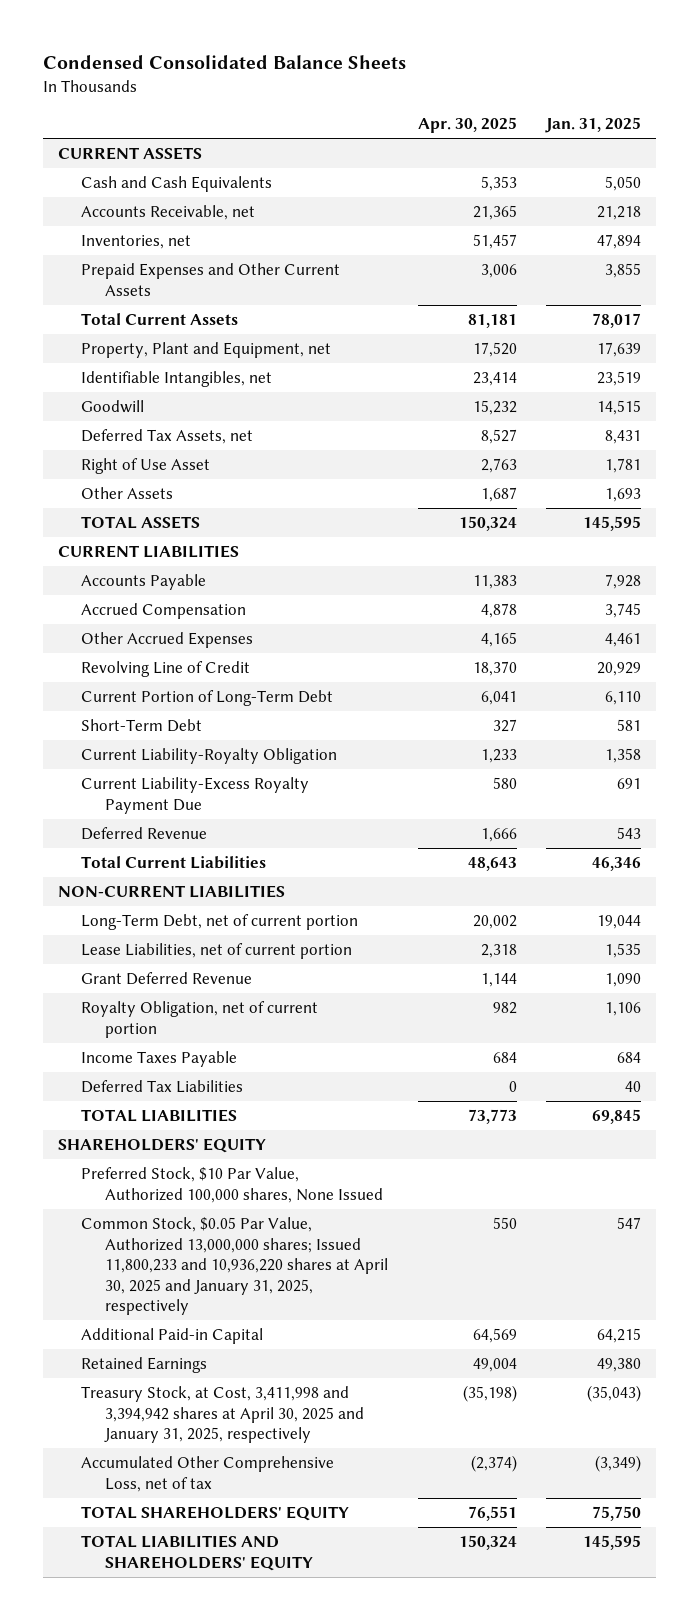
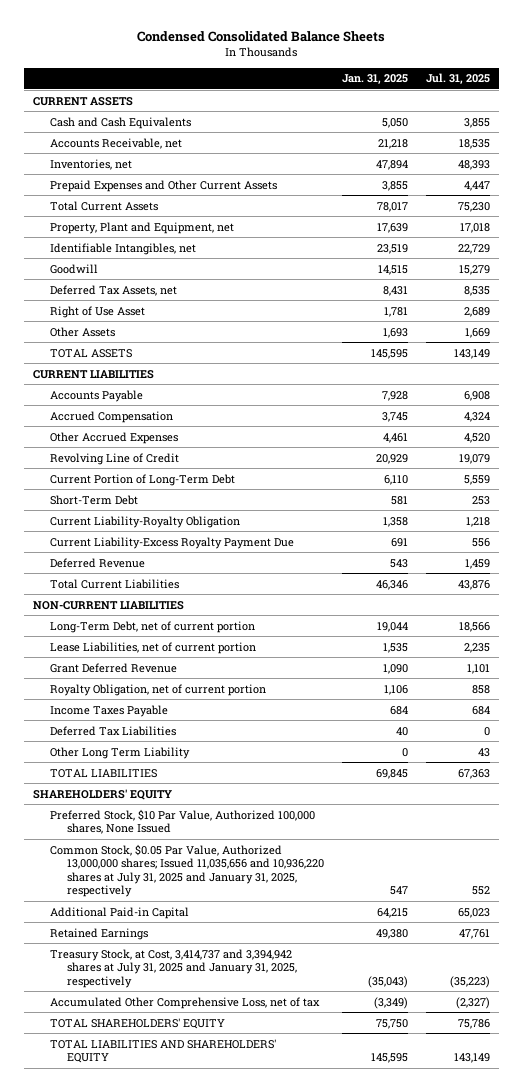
[417,117,517,134] Apr. 30, 2025 -> none
none -> [426,73,491,85] Jul. 31, 2025
none -> [49,746,190,759] Other Long Term Liability
[81,1217,389,1316] Common Stock, $0.05 Par Value, Authorized 13,000,000 shares; Issued 11,800,233 and 10,936,220 shares at April 30, 2025 and January 31, 2025, respectively -> [49,843,324,898] Common Stock, $0.05 Par Value, Authorized 13,000,000 shares; Issued 11,035,656 and 10,936,220 shares at July 31, 2025 and January 31, 2025, respectively
[81,1386,365,1444] Treasury Stock, at Cost, 3,411,998 and 3,394,942 shares at April 30, 2025 and January 31, 2025, respectively -> [49,948,297,988] Treasury Stock, at Cost, 3,414,737 and 3,394,942 shares at July 31, 2025 and January 31, 2025, respectively

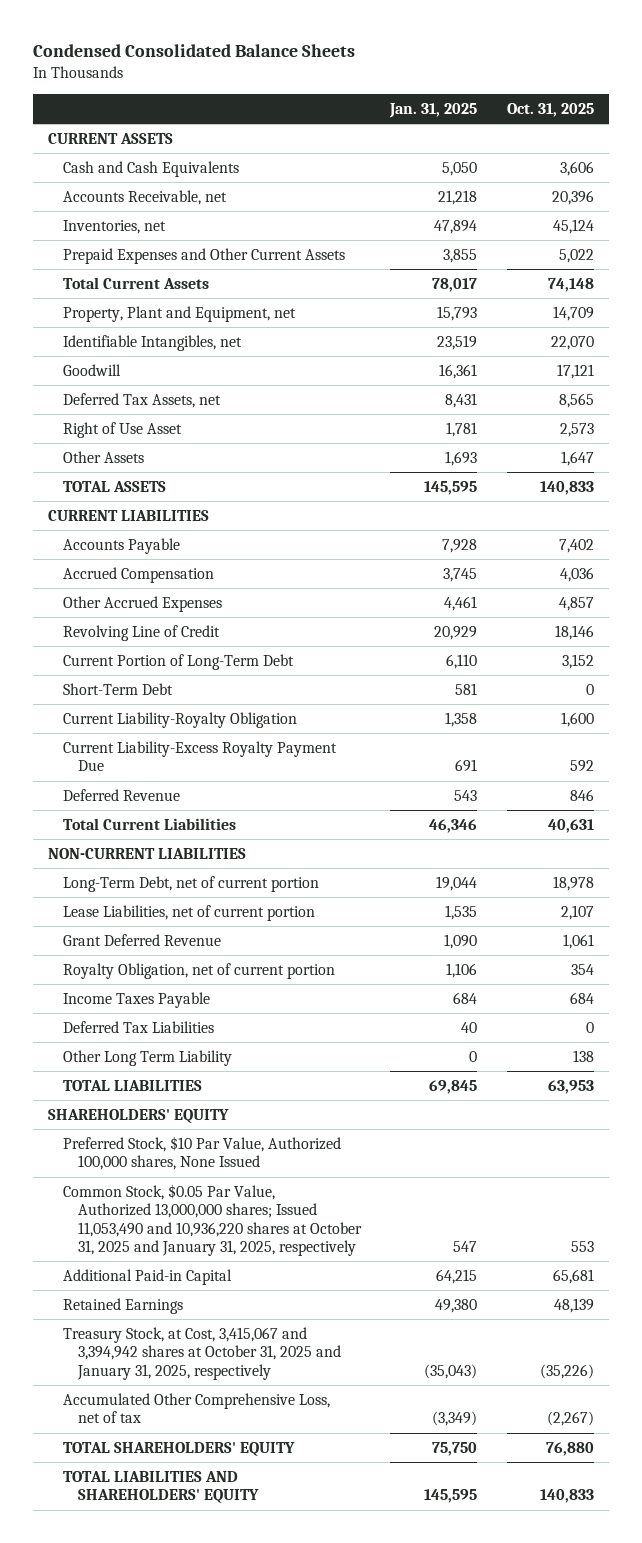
[426,73,491,85] Jul. 31, 2025 -> none
none -> [506,102,594,117] Oct. 31, 2025
[376,222,408,233] 17,639 -> [437,305,478,321] 15,793
[377,264,408,275] 14,515 -> [439,363,478,379] 16,361
[49,843,324,898] Common Stock, $0.05 Par Value, Authorized 13,000,000 shares; Issued 11,035,656 and 10,936,220 shares at July 31, 2025 and January 31, 2025, respectively -> [62,1183,362,1256] Common Stock, $0.05 Par Value, Authorized 13,000,000 shares; Issued 11,053,490 and 10,936,220 shares at October 31, 2025 and January 31, 2025, respectively
[49,948,297,988] Treasury Stock, at Cost, 3,414,737 and 3,394,942 shares at July 31, 2025 and January 31, 2025, respectively -> [62,1326,341,1380] Treasury Stock, at Cost, 3,415,067 and 3,394,942 shares at October 31, 2025 and January 31, 2025, respectively

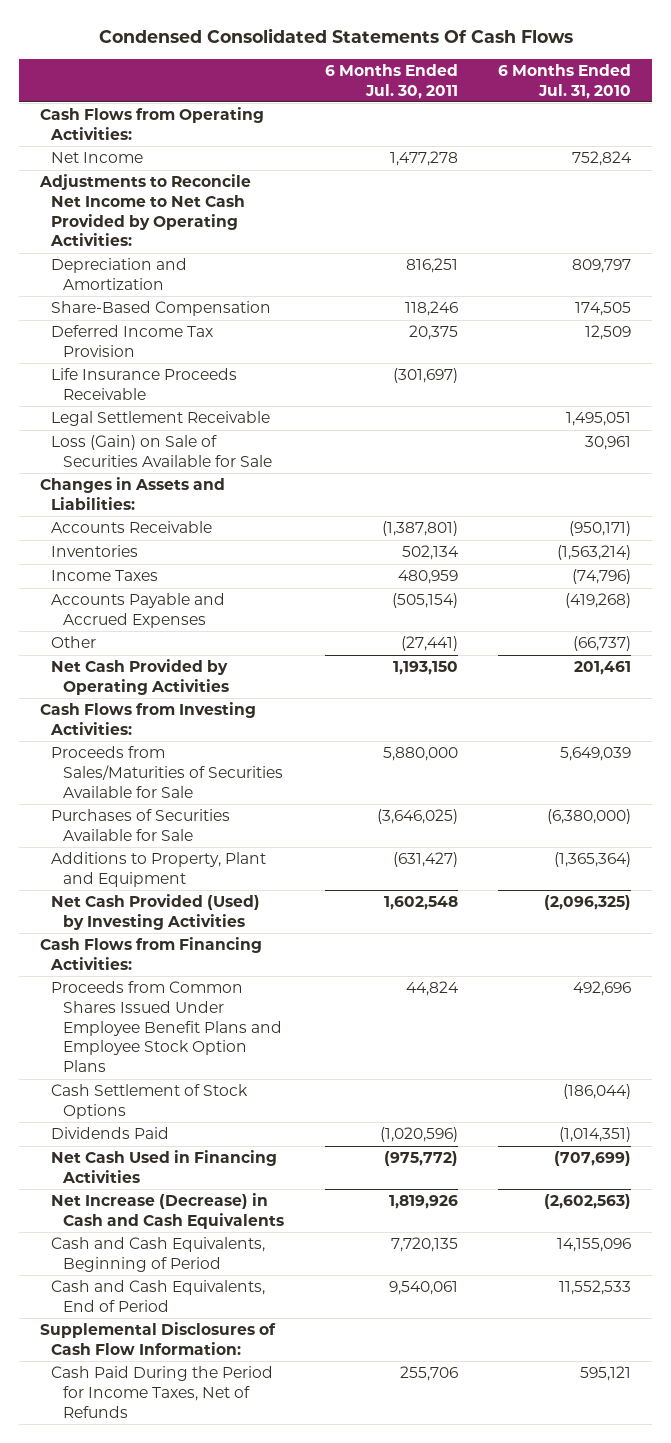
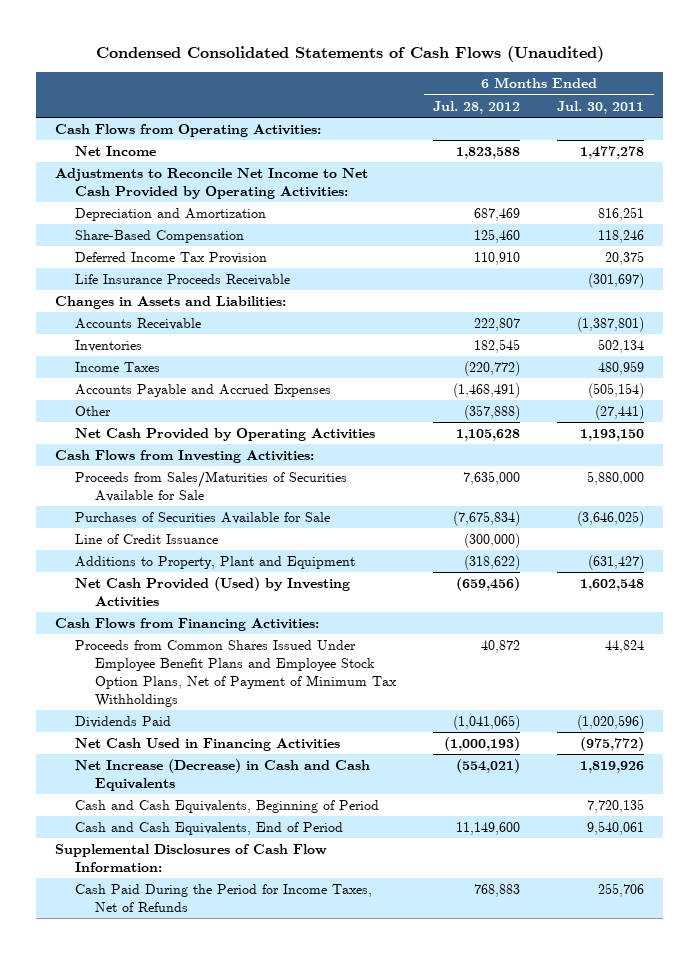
[98,28,573,44] Condensed Consolidated Statements Of Cash Flows -> [95,46,604,63] Condensed Consolidated Statements of Cash Flows (Unaudited)
[498,63,632,99] 6 Months Ended Jul. 31, 2010 -> none
none -> [433,100,521,114] Jul. 28, 2012
[51,411,271,427] Legal Settlement Receivable -> none
[51,435,273,467] Loss (Gain) on Sale of Securities Available for Sale -> none
none -> [75,534,219,545] Line of Credit Issuance
[51,1084,249,1119] Cash Settlement of Stock Options -> none
[51,981,283,1073] Proceeds from Common Shares Issued Under Employee Benefit Plans and Employee Stock Option Plans -> [75,640,397,707] Proceeds from Common Shares Issued Under Employee Benefit Plans and Employee Stock Option Plans, Net of Payment of Minimum Tax Withholdings

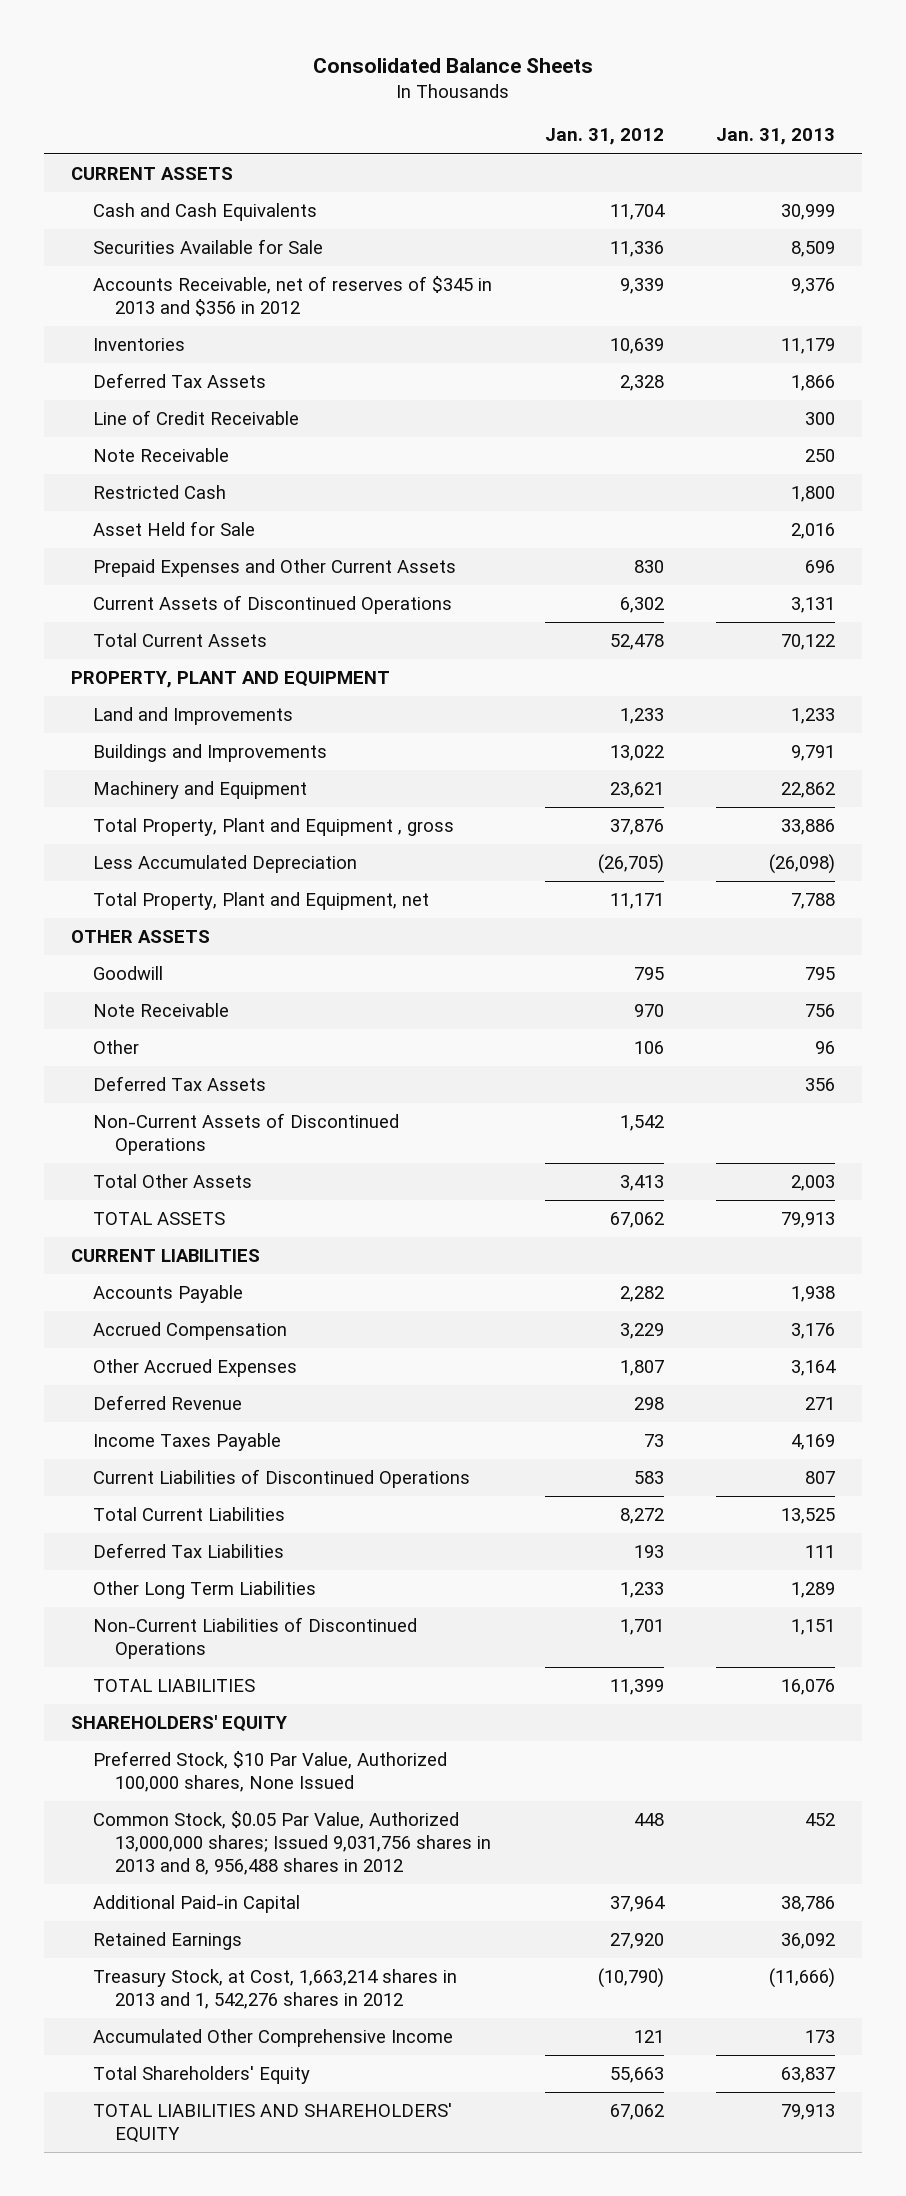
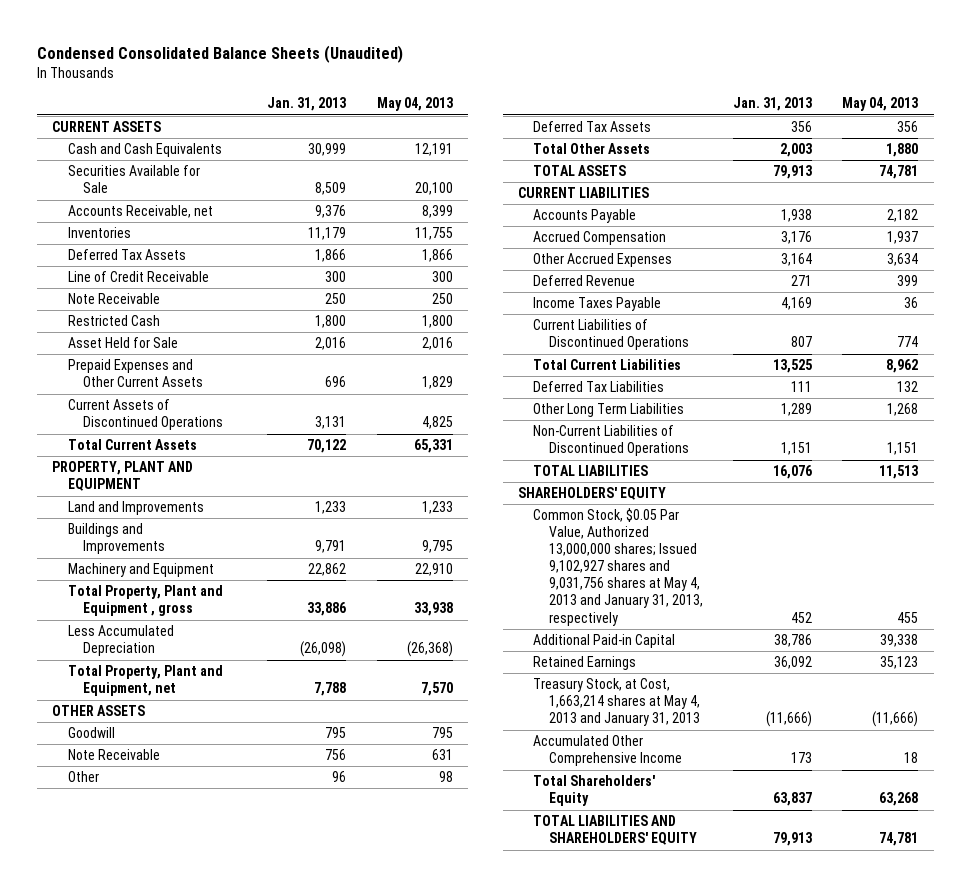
[313,57,594,73] Consolidated Balance Sheets -> [37,45,404,64] Condensed Consolidated Balance Sheets (Unaudited)
[544,128,664,146] Jan. 31, 2012 -> none
none -> [376,97,453,112] May 04, 2013
[93,276,493,316] Accounts Receivable, net of reserves of $345 in 2013 and $356 in 2012 -> [67,205,213,219] Accounts Receivable, net
[93,1113,400,1155] Non-Current Assets of Discontinued Operations -> none
[93,1751,448,1792] Preferred Stock, $10 Par Value, Authorized 100,000 shares, None Issued -> none
[93,1811,492,1875] Common Stock, $0.05 Par Value, Authorized 13,000,000 shares; Issued 9,031,756 shares in 2013 and 8, 956,488 shares in 2012 -> [533,508,703,626] Common Stock, $0.05 Par Value, Authorized 13,000,000 shares; Issued 9,102,927 shares and 9,031,756 shares at May 4, 2013 and January 31, 2013, respectively
[93,1969,458,2009] Treasury Stock, at Cost, 1,663,214 shares in 2013 and 1, 542,276 shares in 2012 -> [533,678,700,727] Treasury Stock, at Cost, 1,663,214 shares at May 4, 2013 and January 31, 2013

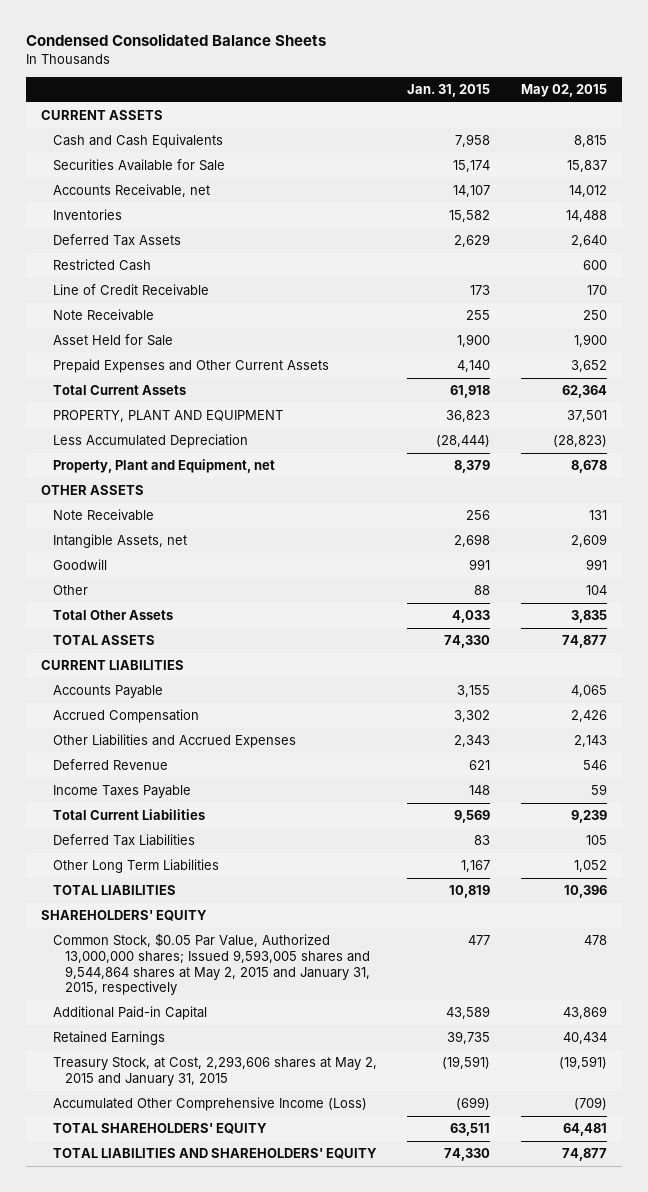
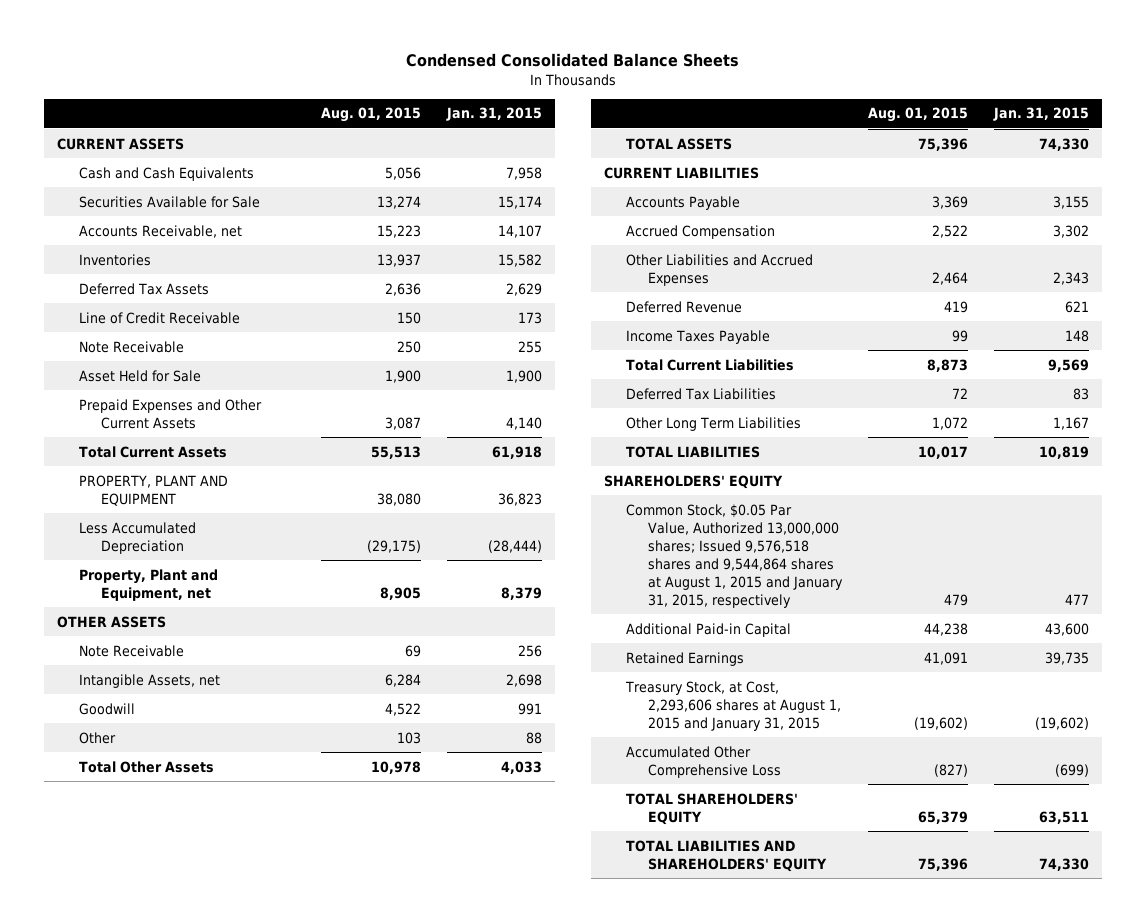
[520,83,607,97] May 02, 2015 -> none
none -> [321,107,422,123] Aug. 01, 2015
[53,259,152,272] Restricted Cash -> none
[53,933,371,996] Common Stock, $0.05 Par Value, Authorized 13,000,000 shares; Issued 9,593,005 shares and 9,544,864 shares at May 2, 2015 and January 31, 2015, respectively -> [625,503,843,609] Common Stock, $0.05 Par Value, Authorized 13,000,000 shares; Issued 9,576,518 shares and 9,544,864 shares at August 1, 2015 and January 31, 2015, respectively
[446,1006,491,1020] 43,589 -> [1045,622,1090,636] 43,600
[53,1056,378,1086] Treasury Stock, at Cost, 2,293,606 shares at May 2, 2015 and January 31, 2015 -> [624,680,841,731] Treasury Stock, at Cost, 2,293,606 shares at August 1, 2015 and January 31, 2015
[442,1056,491,1070] (19,591) -> [1035,716,1090,730] (19,602)
[53,1097,368,1112] Accumulated Other Comprehensive Income (Loss) -> [625,745,781,778] Accumulated Other Comprehensive Loss

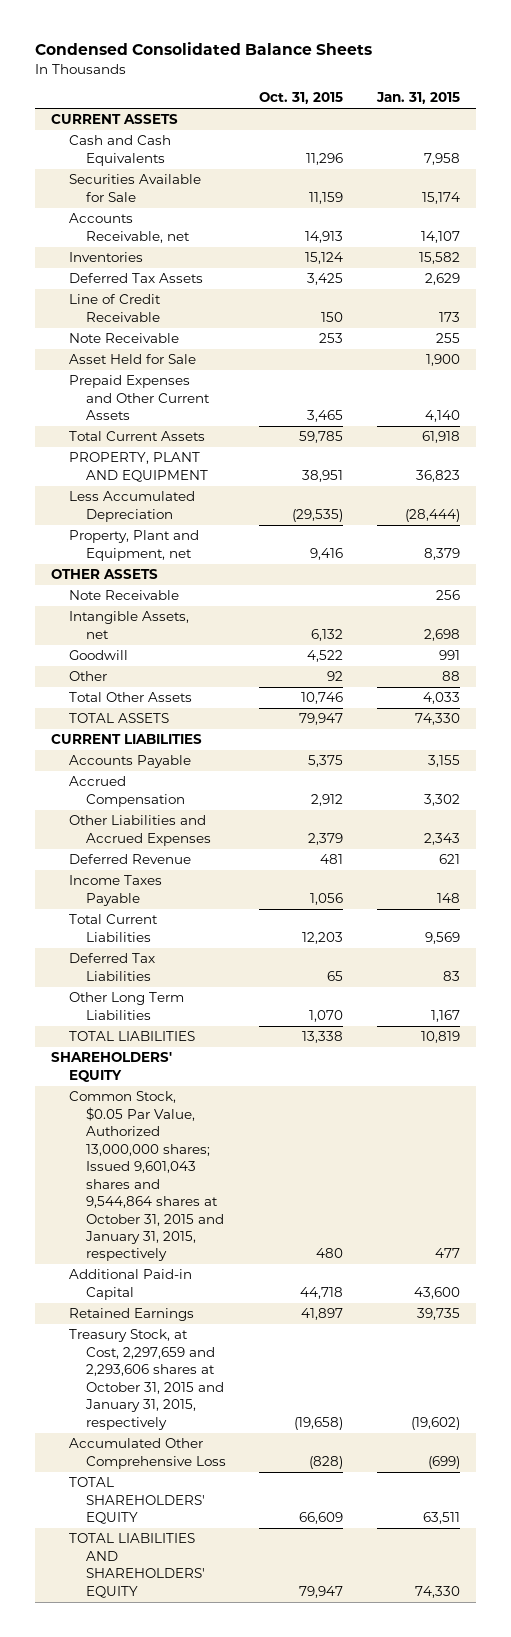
[321,107,422,123] Aug. 01, 2015 -> none
none -> [259,92,344,105] Oct. 31, 2015
[625,503,843,609] Common Stock, $0.05 Par Value, Authorized 13,000,000 shares; Issued 9,576,518 shares and 9,544,864 shares at August 1, 2015 and January 31, 2015, respectively -> [68,1091,224,1262] Common Stock, $0.05 Par Value, Authorized 13,000,000 shares; Issued 9,601,043 shares and 9,544,864 shares at October 31, 2015 and January 31, 2015, respectively
[624,680,841,731] Treasury Stock, at Cost, 2,293,606 shares at August 1, 2015 and January 31, 2015 -> [68,1329,224,1430] Treasury Stock, at Cost, 2,297,659 and 2,293,606 shares at October 31, 2015 and January 31, 2015, respectively

